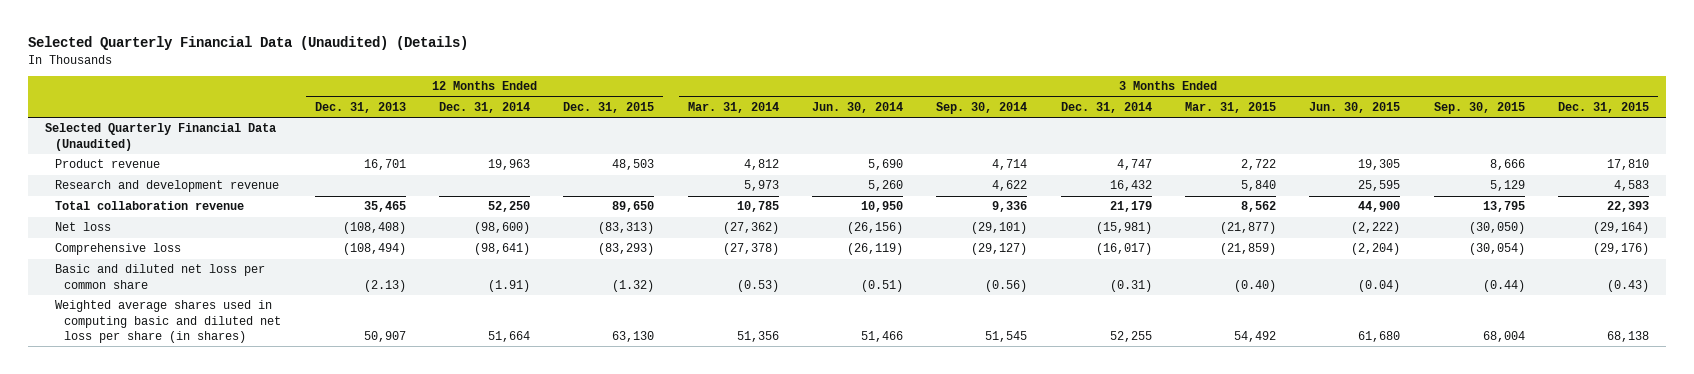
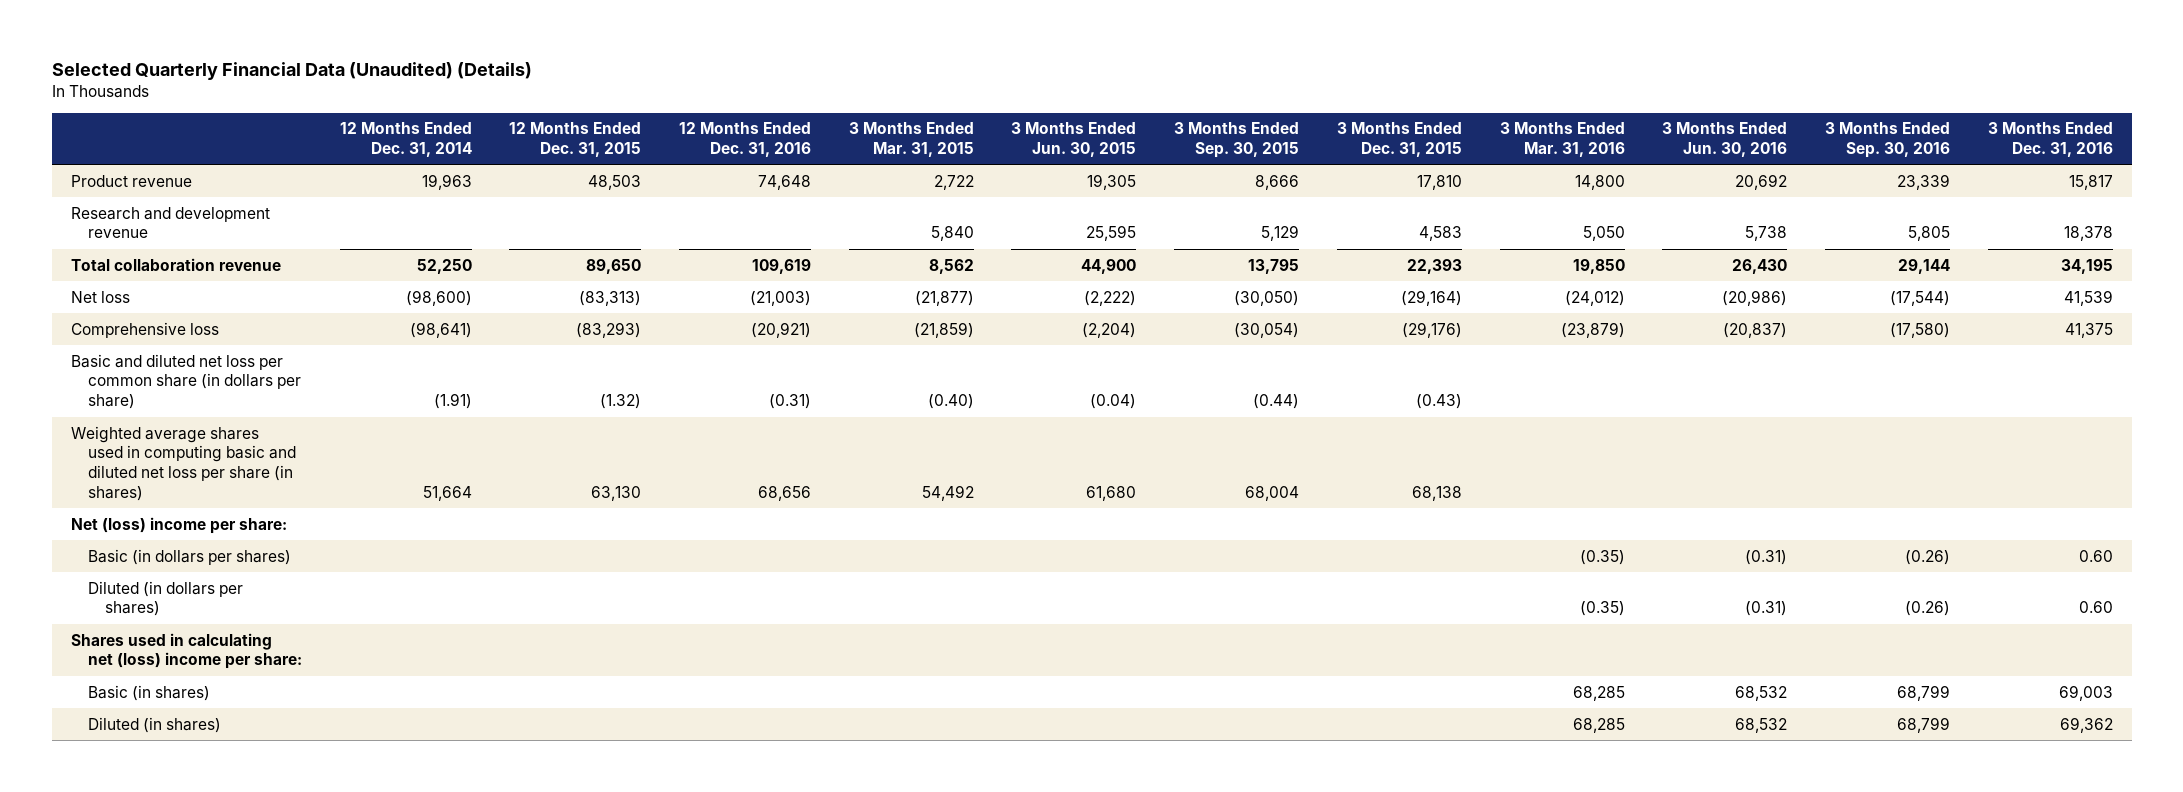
[314,102,406,114] Dec. 31, 2013 -> none
[687,102,779,114] Mar. 31, 2014 -> none
[812,102,904,114] Jun. 30, 2014 -> none
[936,102,1028,115] Sep. 30, 2014 -> none
[1060,102,1152,114] Dec. 31, 2014 -> none
none -> [678,122,811,158] 12 Months Ended Dec. 31, 2016
none -> [1499,122,1625,158] 3 Months Ended Mar. 31, 2016
none -> [1662,122,1788,158] 3 Months Ended Jun. 30, 2016
none -> [1824,122,1950,159] 3 Months Ended Sep. 30, 2016
none -> [1987,122,2113,158] 3 Months Ended Dec. 31, 2016
[44,123,276,151] Selected Quarterly Financial Data (Unaudited) -> none
[54,264,265,289] Basic and diluted net loss per common share -> [70,353,301,410] Basic and diluted net loss per common share (in dollars per share)
none -> [70,516,287,534] Net (loss) income per share:
none -> [87,548,291,565] Basic (in dollars per shares)
none -> [87,580,243,617] Diluted (in dollars per shares)
none -> [70,632,302,670] Shares used in calculating net (loss) income per share:
none -> [87,684,210,701] Basic (in shares)
none -> [87,716,221,733] Diluted (in shares)

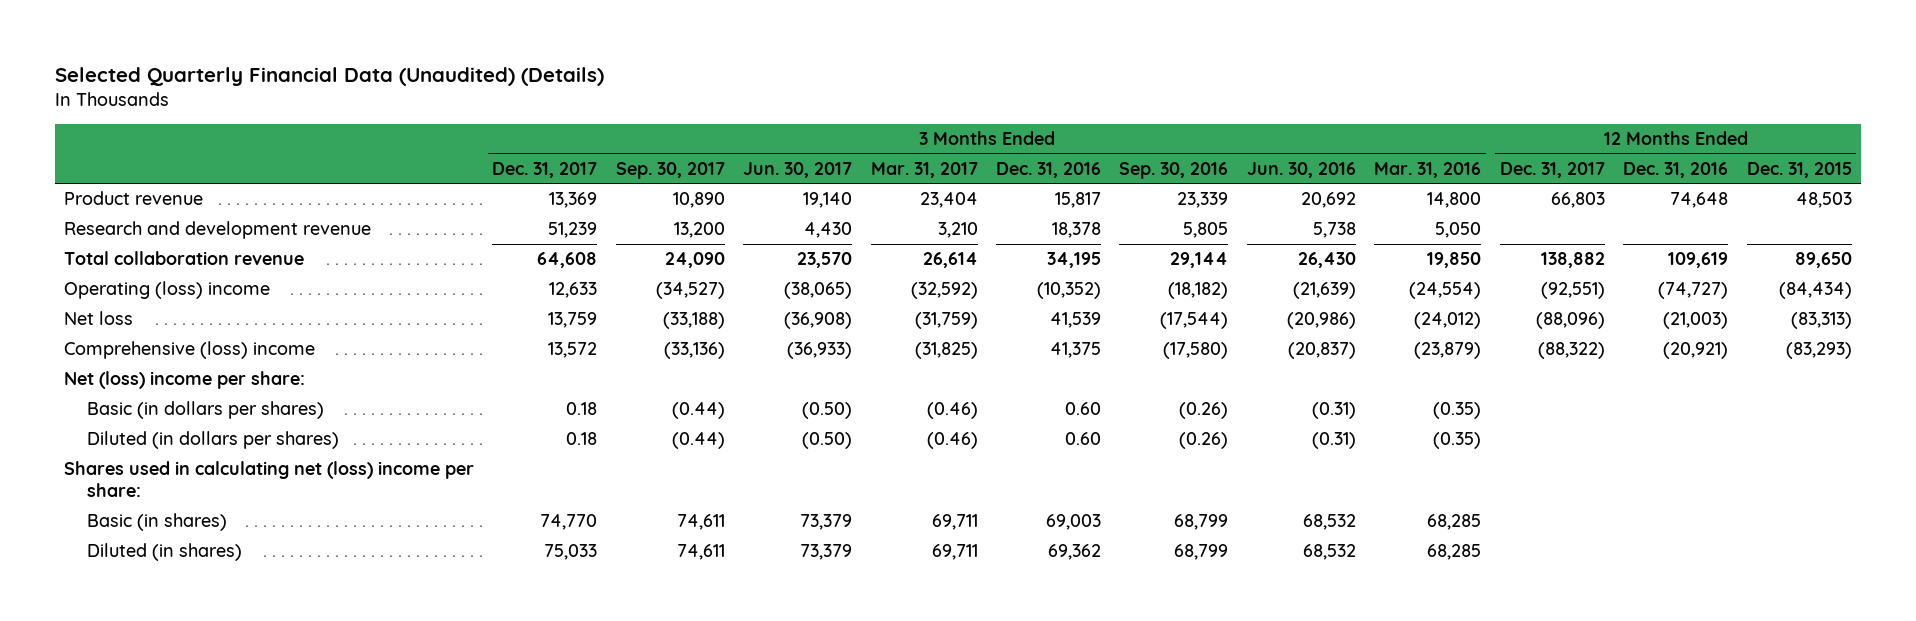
[339,122,472,158] 12 Months Ended Dec. 31, 2014 -> none
[848,122,974,158] 3 Months Ended Mar. 31, 2015 -> none
[1011,122,1137,158] 3 Months Ended Jun. 30, 2015 -> none
[1174,122,1300,159] 3 Months Ended Sep. 30, 2015 -> none
[1336,122,1462,158] 3 Months Ended Dec. 31, 2015 -> none
none -> [492,161,598,178] Dec. 31, 2017
none -> [615,161,725,179] Sep. 30, 2017
none -> [743,161,853,178] Jun. 30, 2017
none -> [870,161,978,178] Mar. 31, 2017
none -> [1499,161,1605,178] Dec. 31, 2017
none -> [63,281,270,300] Operating (loss) income
[70,353,301,410] Basic and diluted net loss per common share (in dollars per share) -> none
[70,425,296,502] Weighted average shares used in computing basic and diluted net loss per share (in shares) -> none
[70,321,219,338] Comprehensive loss -> [63,341,315,360] Comprehensive (loss) income

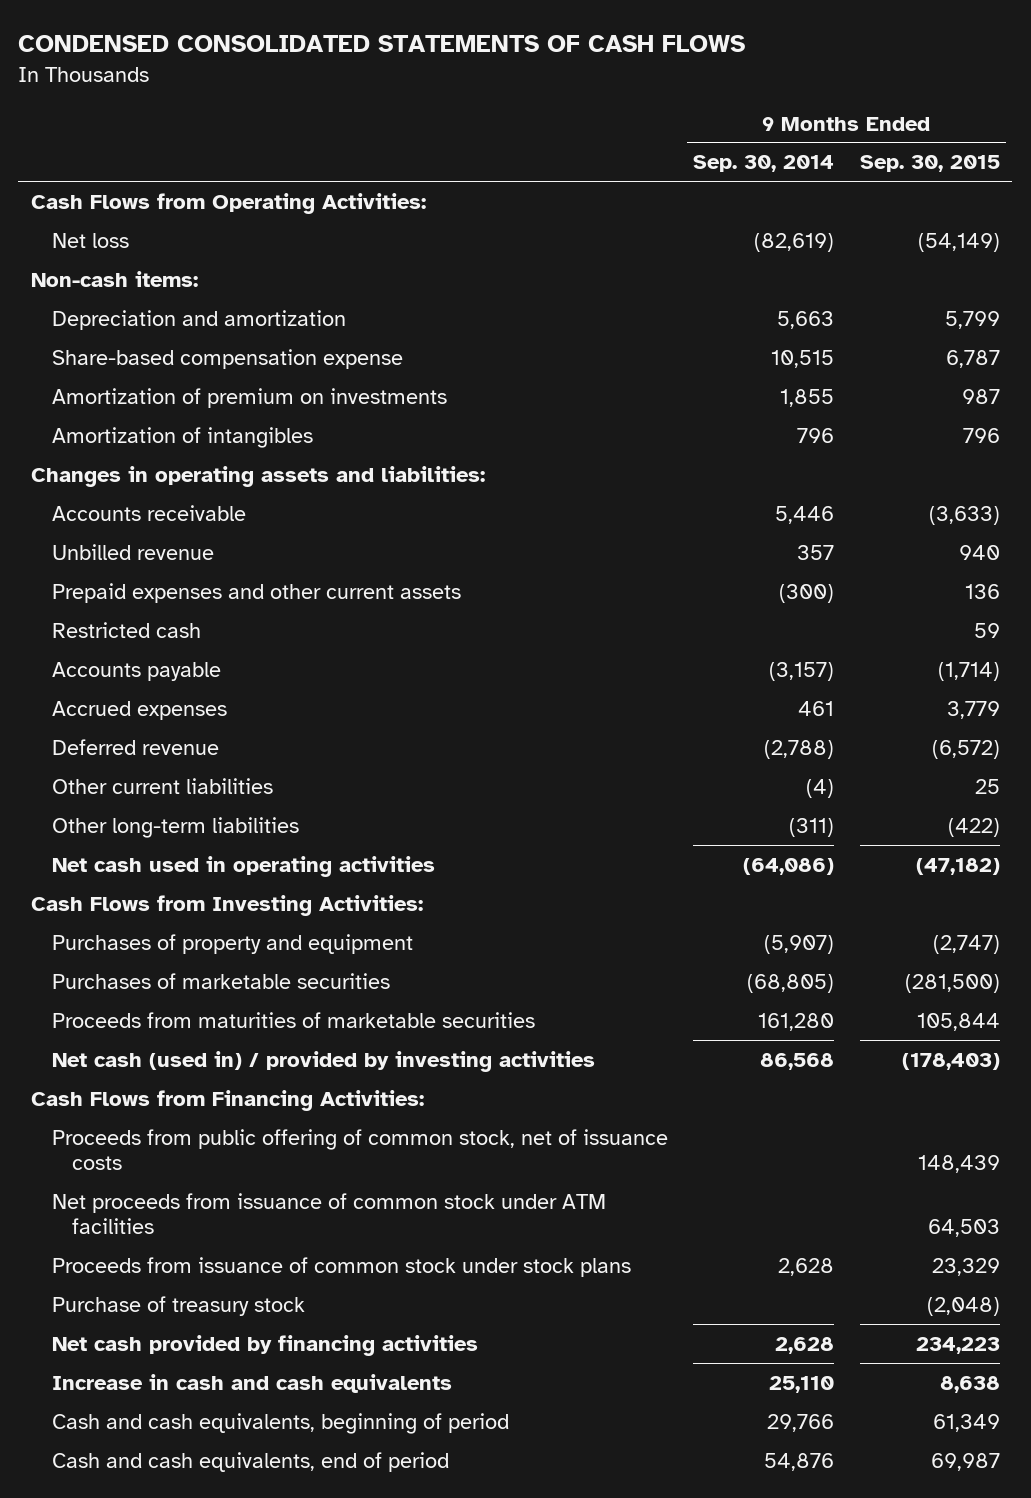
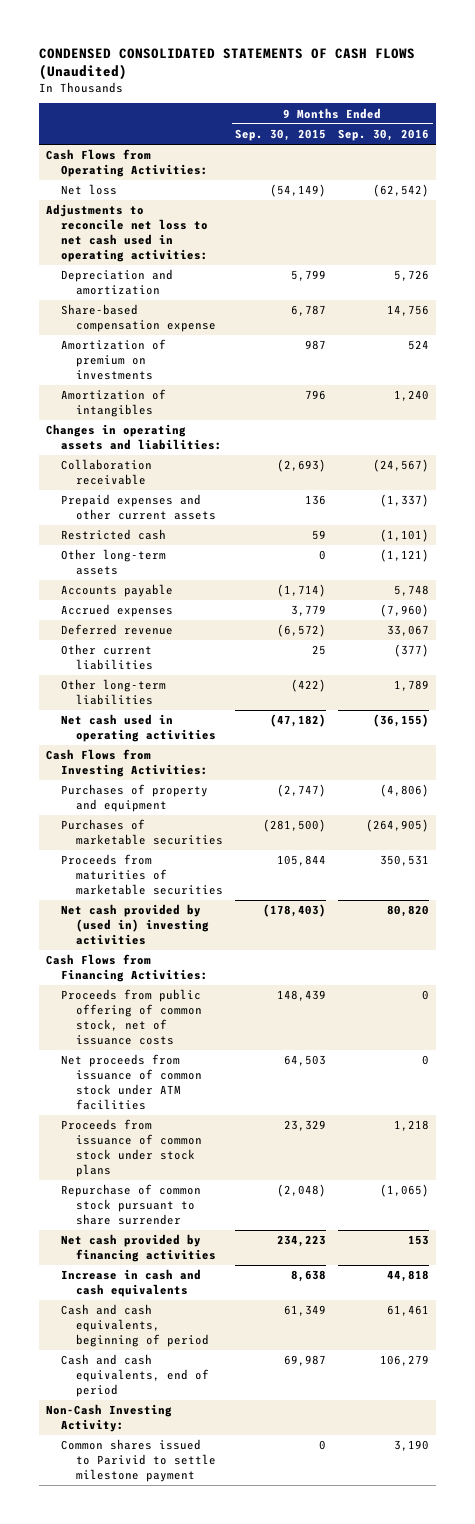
[18,35,746,53] CONDENSED CONSOLIDATED STATEMENTS OF CASH FLOWS -> [39,47,416,80] CONDENSED CONSOLIDATED STATEMENTS OF CASH FLOWS (Unaudited)
[693,155,835,173] Sep. 30, 2014 -> none
none -> [338,129,430,142] Sep. 30, 2016
[30,270,198,287] Non-cash items: -> none
none -> [45,204,208,262] Adjustments to reconcile net loss to net cash used in operating activities:
[51,504,246,521] Accounts receivable -> none
[51,543,214,560] Unbilled revenue -> none
none -> [60,459,152,486] Collaboration receivable
none -> [60,549,166,576] Other long-term assets
[51,1050,595,1072] Net cash (used in) / provided by investing activities -> [60,904,209,946] Net cash provided by (used in) investing activities
[51,1295,305,1316] Purchase of treasury stock -> [60,1184,201,1226] Repurchase of common stock pursuant to share surrender
none -> [45,1404,172,1433] Non-Cash Investing Activity:
none -> [60,1439,216,1483] Common shares issued to Parivid to settle milestone payment

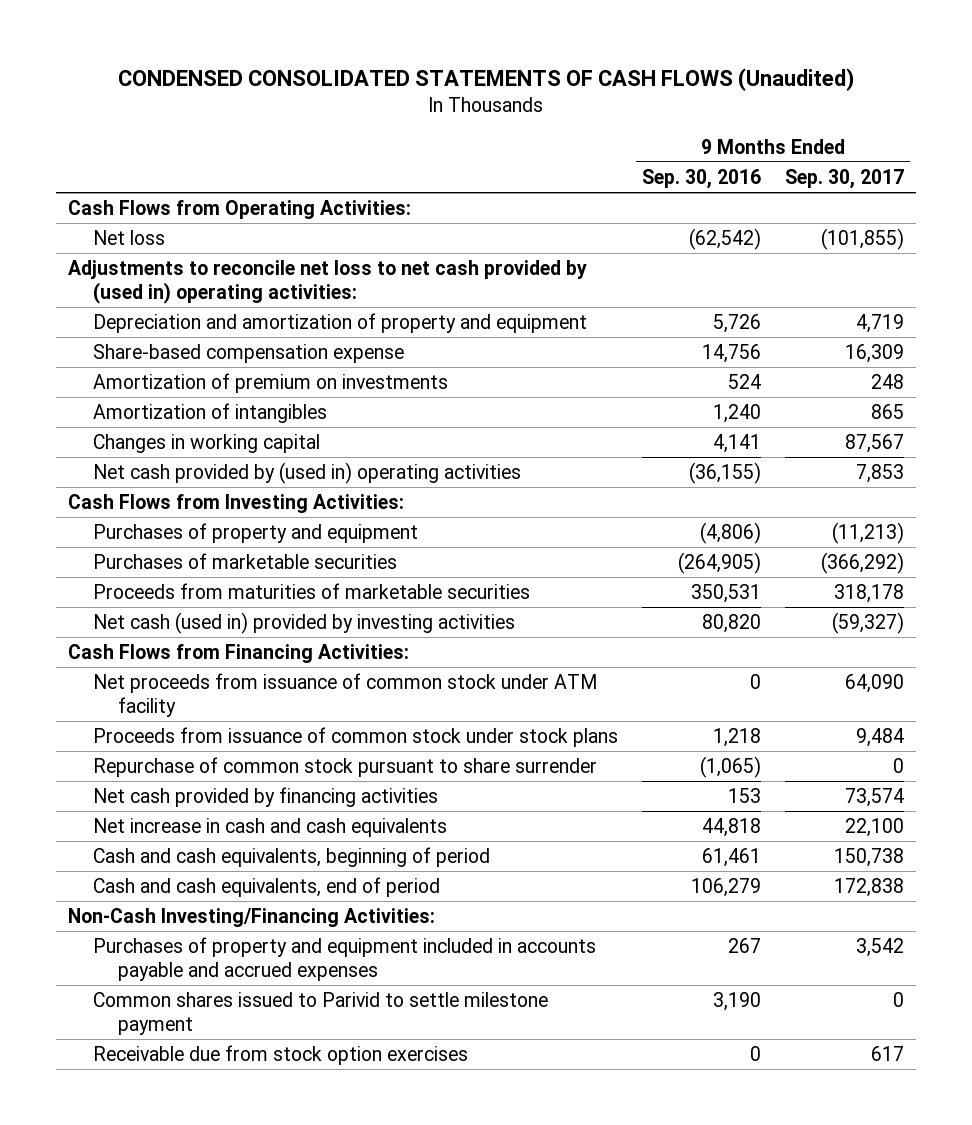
[235,129,327,142] Sep. 30, 2015 -> none
none -> [784,168,904,189] Sep. 30, 2017
[45,204,208,262] Adjustments to reconcile net loss to net cash used in operating activities: -> [68,260,588,305] Adjustments to reconcile net loss to net cash provided by (used in) operating activities:
[60,269,173,296] Depreciation and amortization -> [93,313,588,334] Depreciation and amortization of property and equipment
[45,424,222,451] Changes in operating assets and liabilities: -> none
[60,459,152,486] Collaboration receivable -> none
[60,494,216,521] Prepaid expenses and other current assets -> none
[60,529,166,541] Restricted cash -> none
[60,549,166,576] Other long-term assets -> none
[60,584,173,598] Accounts payable -> none
[60,604,173,618] Accrued expenses -> none
[60,624,173,636] Deferred revenue -> none
[60,644,153,671] Other current liabilities -> none
[60,679,166,706] Other long-term liabilities -> none
none -> [93,434,321,454] Changes in working capital
[60,714,216,743] Net cash used in operating activities -> [93,462,522,485] Net cash provided by (used in) operating activities
[60,904,209,946] Net cash provided by (used in) investing activities -> [93,612,516,635] Net cash (used in) provided by investing activities
[60,989,202,1045] Proceeds from public offering of common stock, net of issuance costs -> none
[60,1054,202,1110] Net proceeds from issuance of common stock under ATM facilities -> [93,673,598,718] Net proceeds from issuance of common stock under ATM facility
[60,1269,201,1298] Increase in cash and cash equivalents -> [93,818,448,838] Net increase in cash and cash equivalents
[45,1404,172,1433] Non-Cash Investing Activity: -> [68,908,436,928] Non-Cash Investing/Financing Activities:
none -> [93,937,597,982] Purchases of property and equipment included in accounts payable and accrued expenses
none -> [93,1045,469,1066] Receivable due from stock option exercises

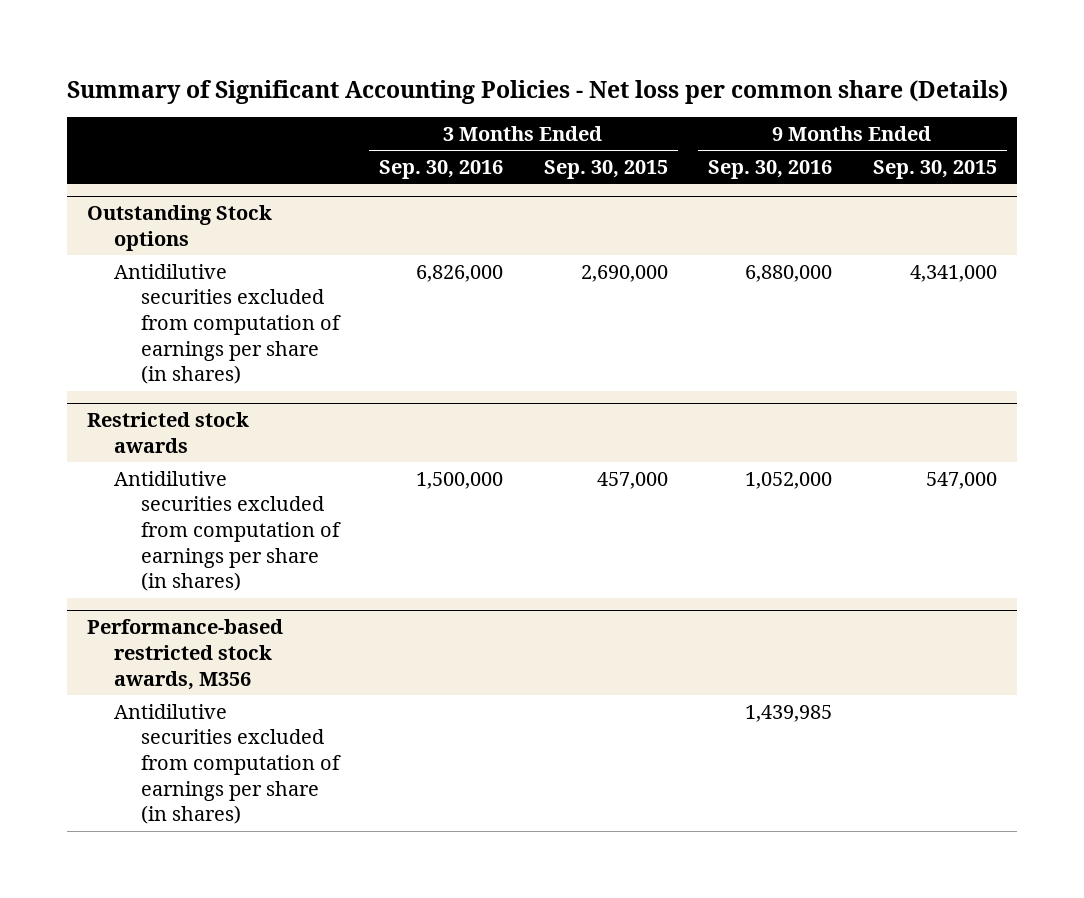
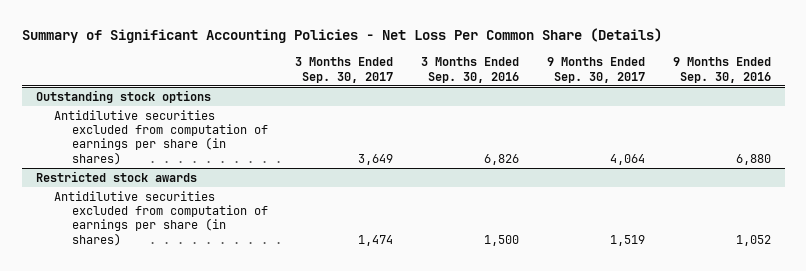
[66,79,1008,104] Summary of Significant Accounting Policies - Net loss per common share (Details) -> [21,28,662,44] Summary of Significant Accounting Policies - Net Loss Per Common Share (Details)
[543,159,668,179] Sep. 30, 2015 -> none
[872,159,997,179] Sep. 30, 2015 -> none
none -> [295,57,394,83] 3 Months Ended Sep. 30, 2017
none -> [546,57,645,83] 9 Months Ended Sep. 30, 2017
[87,205,273,252] Outstanding Stock options -> [35,89,211,103] Outstanding stock options
[416,264,504,282] 6,826,000 -> [484,153,520,165] 6,826
[745,264,833,282] 6,880,000 -> [735,153,771,165] 6,880
[87,619,284,690] Performance-based restricted stock awards, M356 -> none
[113,703,341,825] Antidilutive securities excluded from computation of earnings per share (in shares) -> none
[416,471,504,489] 1,500,000 -> [484,234,520,246] 1,500
[745,471,833,489] 1,052,000 -> [735,234,771,246] 1,052

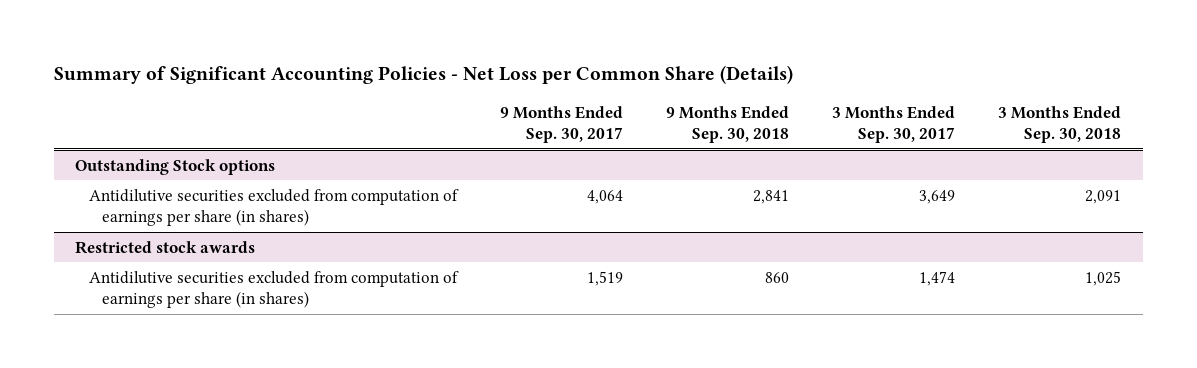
[21,28,662,44] Summary of Significant Accounting Policies - Net Loss Per Common Share (Details) -> [53,65,793,85] Summary of Significant Accounting Policies - Net Loss per Common Share (Details)
[421,57,520,83] 3 Months Ended Sep. 30, 2016 -> none
[672,57,771,83] 9 Months Ended Sep. 30, 2016 -> none
none -> [666,105,790,144] 9 Months Ended Sep. 30, 2018
none -> [998,105,1122,144] 3 Months Ended Sep. 30, 2018
[35,89,211,103] Outstanding stock options -> [75,158,276,175] Outstanding Stock options

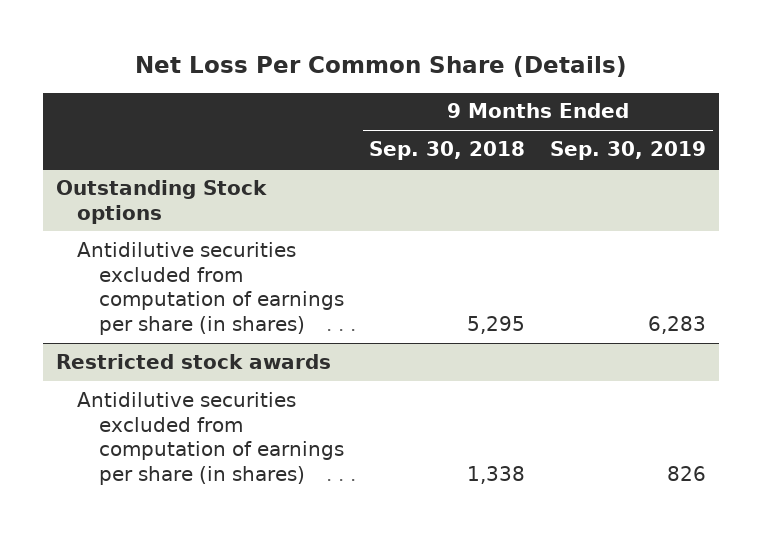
[53,65,793,85] Summary of Significant Accounting Policies - Net Loss per Common Share (Details) -> [135,56,628,78] Net Loss Per Common Share (Details)
[499,105,623,144] 9 Months Ended Sep. 30, 2017 -> none
[832,105,956,144] 3 Months Ended Sep. 30, 2017 -> none
[998,105,1122,144] 3 Months Ended Sep. 30, 2018 -> none
none -> [550,141,707,161] Sep. 30, 2019
[753,189,790,204] 2,841 -> [466,316,525,335] 5,295
[765,271,790,283] 860 -> [466,466,525,485] 1,338

